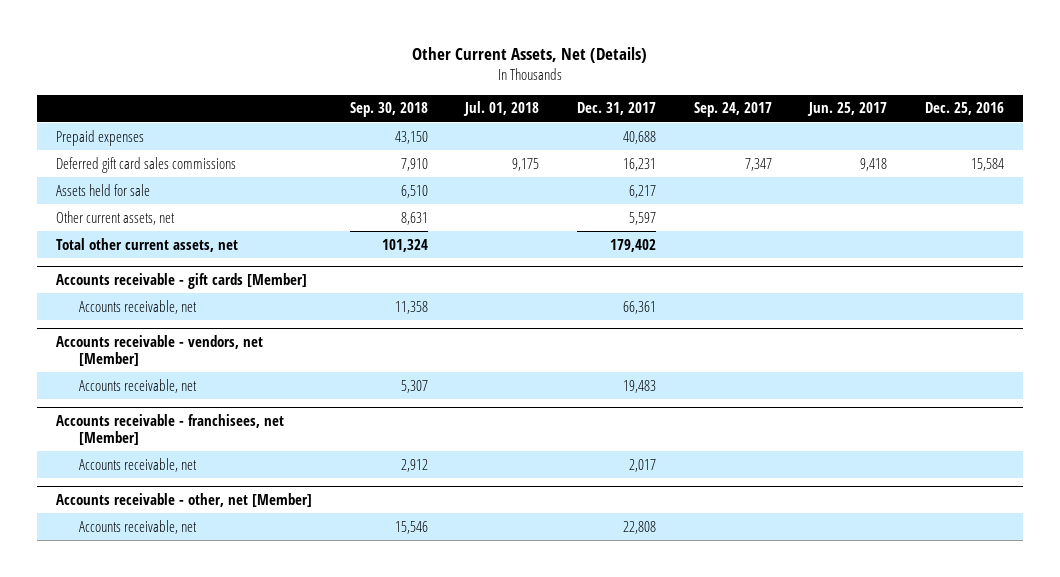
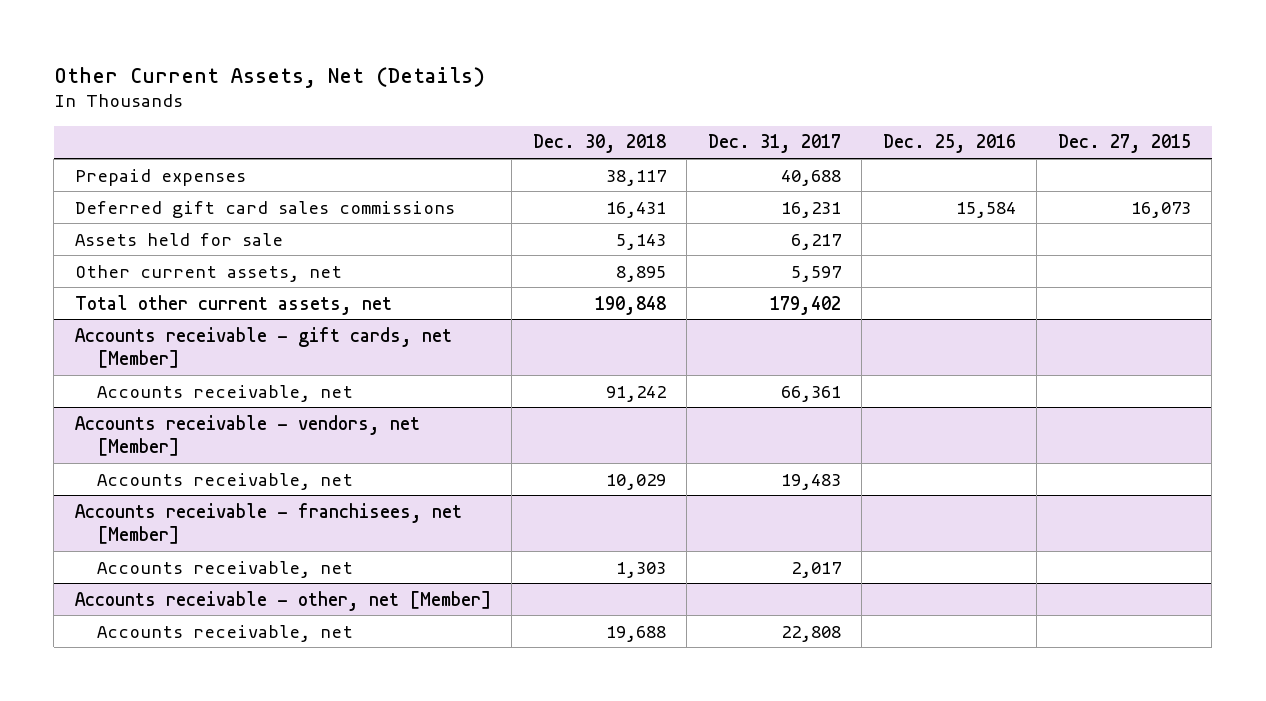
[349,102,428,118] Sep. 30, 2018 -> none
[463,101,540,117] Jul. 01, 2018 -> none
[693,102,772,118] Sep. 24, 2017 -> none
[807,102,888,117] Jun. 25, 2017 -> none
none -> [532,134,666,154] Dec. 30, 2018
none -> [1057,134,1191,154] Dec. 27, 2015
[55,273,307,290] Accounts receivable - gift cards [Member] -> [74,326,452,369] Accounts receivable - gift cards, net [Member]

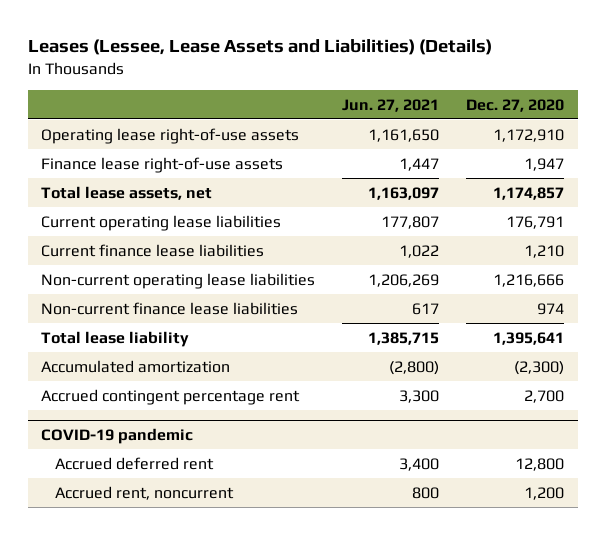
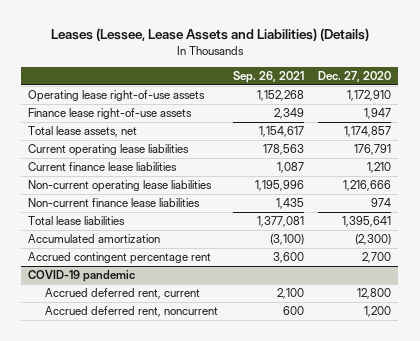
[342,98,440,112] Jun. 27, 2021 -> none
none -> [232,71,304,84] Sep. 26, 2021
[41,330,190,347] Total lease liability -> [28,216,126,226] Total lease liabilities
[54,456,214,470] Accrued deferred rent -> [45,288,201,300] Accrued deferred rent, current
[54,485,234,500] Accrued rent, noncurrent -> [45,306,219,318] Accrued deferred rent, noncurrent

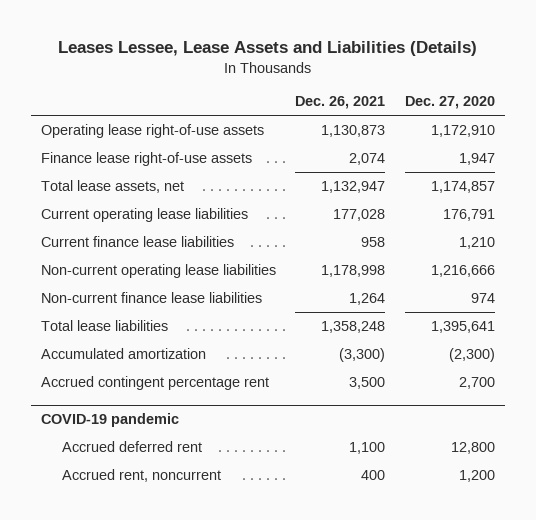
[50,28,369,42] Leases (Lessee, Lease Assets and Liabilities) (Details) -> [57,41,477,57] Leases Lessee, Lease Assets and Liabilities (Details)
[232,71,304,84] Sep. 26, 2021 -> none
none -> [295,96,386,110] Dec. 26, 2021
[45,288,201,300] Accrued deferred rent, current -> [62,440,203,452] Accrued deferred rent
[45,306,219,318] Accrued deferred rent, noncurrent -> [62,468,222,482] Accrued rent, noncurrent

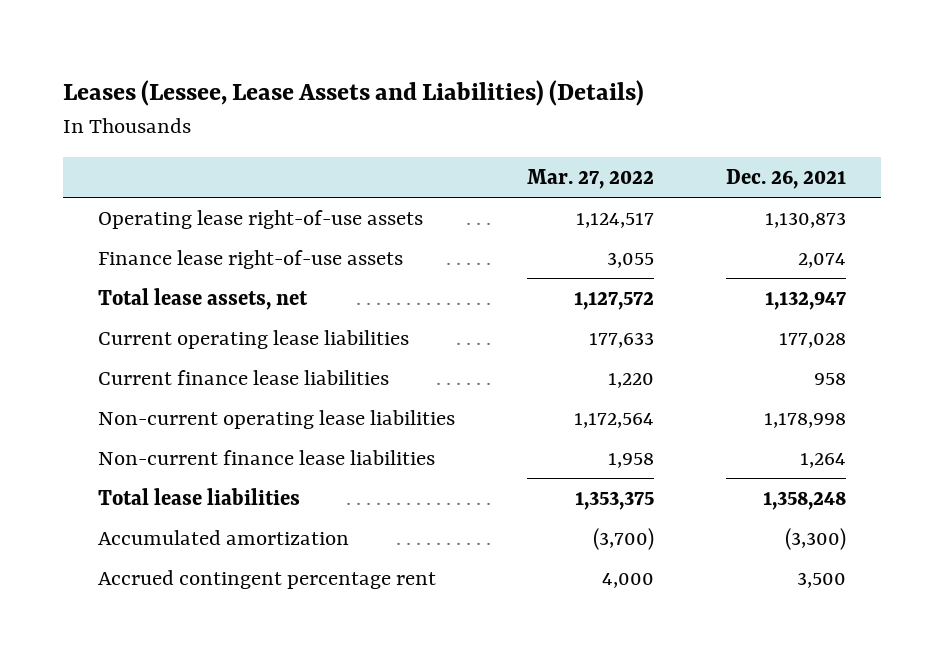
[57,41,477,57] Leases Lessee, Lease Assets and Liabilities (Details) -> [62,80,644,107] Leases (Lessee, Lease Assets and Liabilities) (Details)
[405,96,496,110] Dec. 27, 2020 -> none
none -> [526,168,654,189] Mar. 27, 2022
[40,412,179,427] COVID-19 pandemic -> none
[62,440,203,452] Accrued deferred rent -> none
[62,468,222,482] Accrued rent, noncurrent -> none

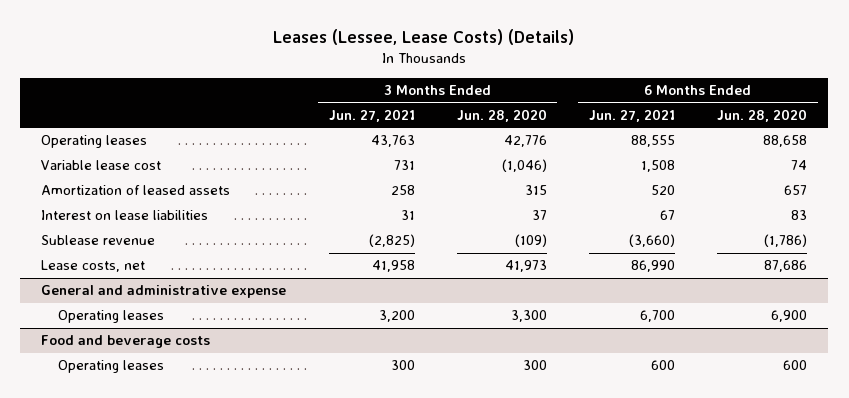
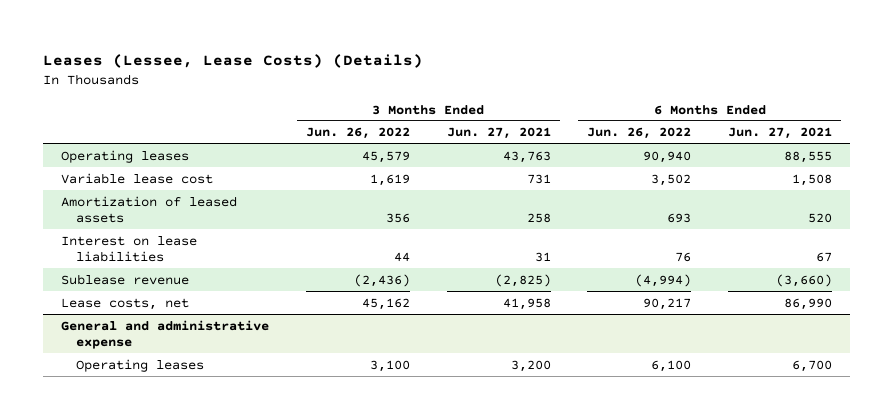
[456,108,547,122] Jun. 28, 2020 -> none
[717,108,808,122] Jun. 28, 2020 -> none
none -> [305,127,410,140] Jun. 26, 2022
none -> [587,127,692,140] Jun. 26, 2022
[41,335,211,349] Food and beverage costs -> none
[57,360,164,374] Operating leases -> none

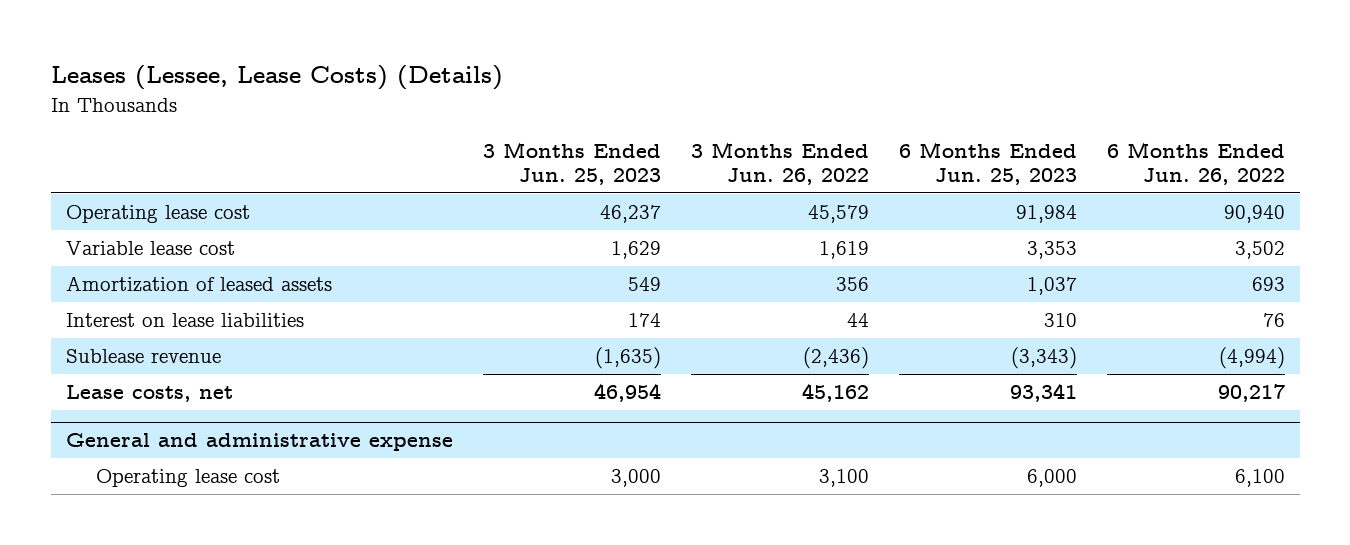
[446,127,551,140] Jun. 27, 2021 -> none
[727,127,832,140] Jun. 27, 2021 -> none
none -> [482,141,661,186] 3 Months Ended Jun. 25, 2023
none -> [898,141,1077,186] 6 Months Ended Jun. 25, 2023
[61,149,190,163] Operating leases -> [65,205,250,224] Operating lease cost
[75,358,204,372] Operating leases -> [96,469,281,488] Operating lease cost

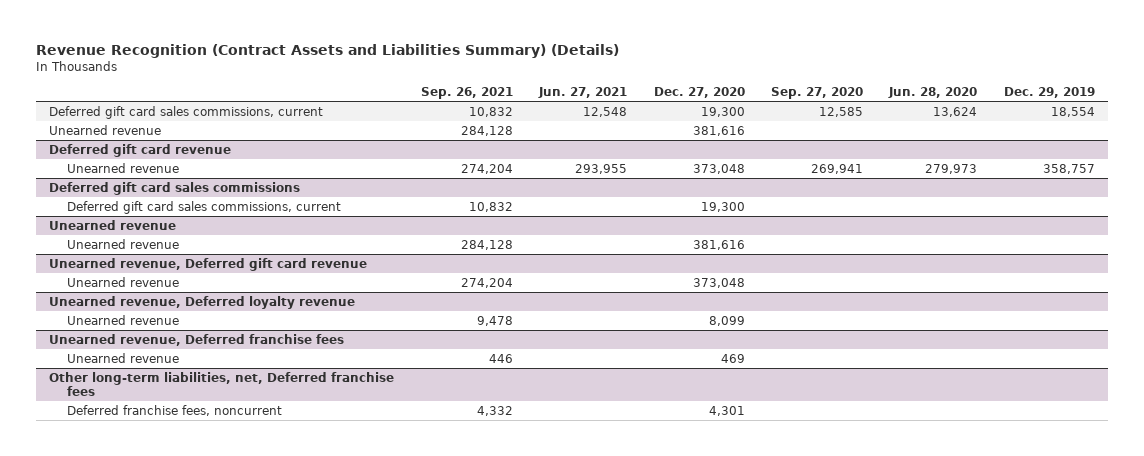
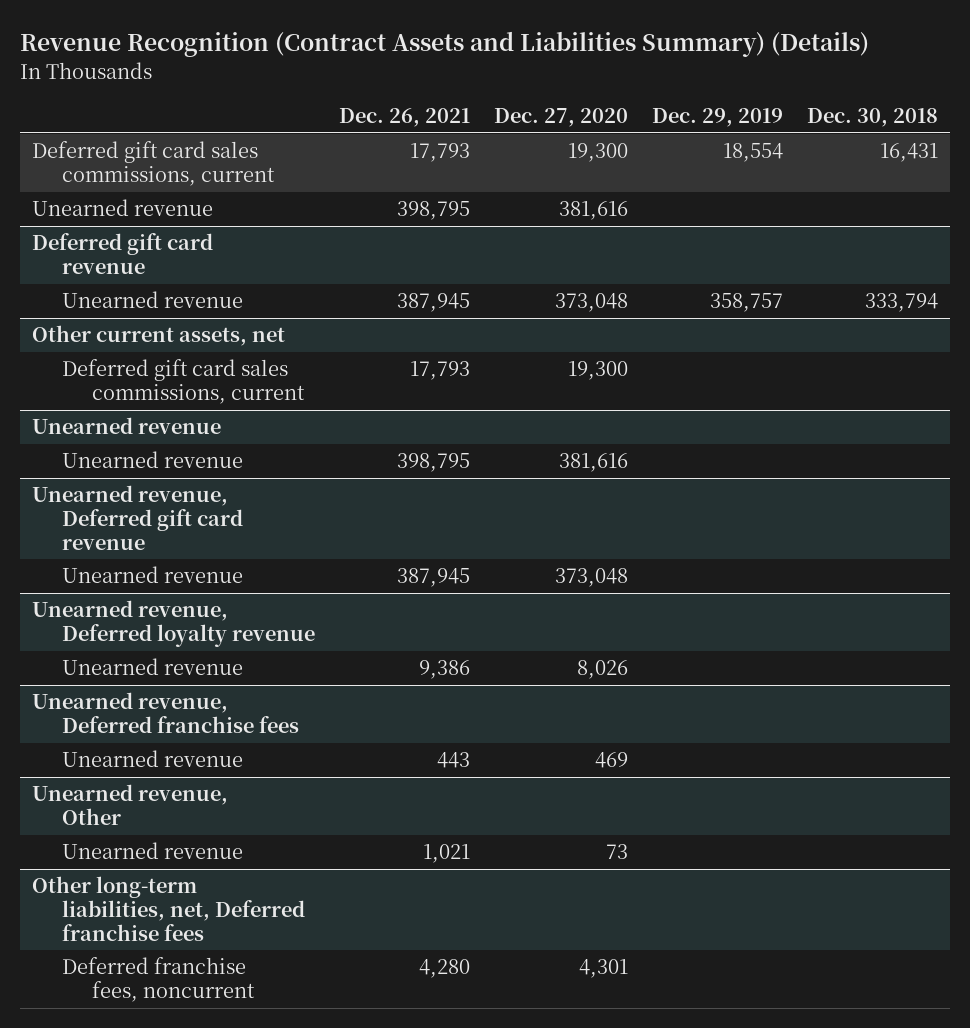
[420,87,513,100] Sep. 26, 2021 -> none
[538,87,628,99] Jun. 27, 2021 -> none
[771,87,864,100] Sep. 27, 2020 -> none
[888,87,978,99] Jun. 28, 2020 -> none
none -> [338,108,470,128] Dec. 26, 2021
none -> [806,108,938,128] Dec. 30, 2018
[49,181,301,195] Deferred gift card sales commissions -> [31,325,285,347] Other current assets, net
[708,315,745,326] 8,099 -> [576,660,628,680] 8,026
none -> [31,784,228,826] Unearned revenue, Other
none -> [62,842,244,860] Unearned revenue

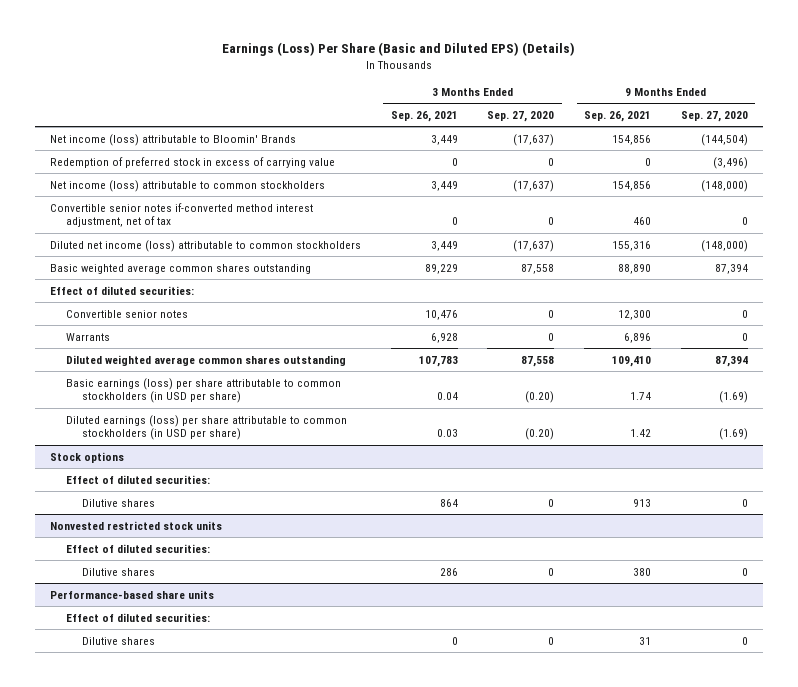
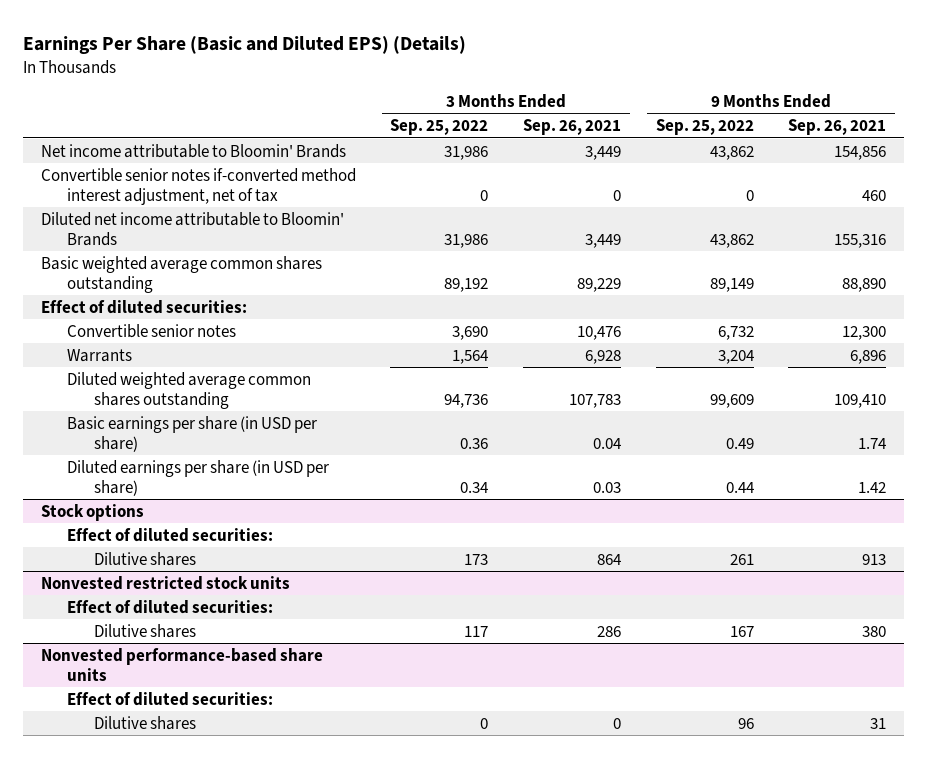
[221,42,575,57] Earnings (Loss) Per Share (Basic and Diluted EPS) (Details) -> [23,35,467,54] Earnings Per Share (Basic and Diluted EPS) (Details)
[487,111,555,123] Sep. 27, 2020 -> none
[680,111,748,123] Sep. 27, 2020 -> none
none -> [390,119,489,136] Sep. 25, 2022
none -> [655,119,754,136] Sep. 25, 2022
[49,156,335,168] Redemption of preferred stock in excess of carrying value -> none
[49,179,325,192] Net income (loss) attributable to common stockholders -> none
[49,133,296,146] Net income (loss) attributable to Bloomin' Brands -> [40,143,346,158] Net income attributable to Bloomin' Brands
[49,239,361,252] Diluted net income (loss) attributable to common stockholders -> [40,211,344,246] Diluted net income attributable to Bloomin' Brands
[65,377,341,404] Basic earnings (loss) per share attributable to common stockholders (in USD per share) -> [67,415,318,452] Basic earnings per share (in USD per share)
[65,414,347,441] Diluted earnings (loss) per share attributable to common stockholders (in USD per share) -> [67,459,330,496] Diluted earnings per share (in USD per share)
[49,589,214,599] Performance-based share units -> [40,647,323,681] Nonvested performance-based share units

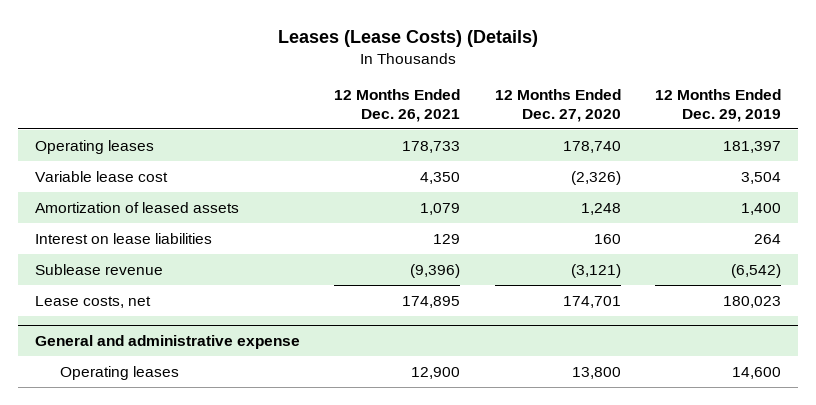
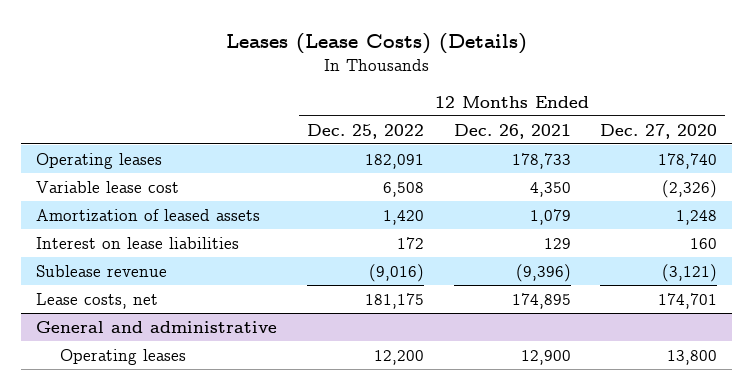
[654,89,781,122] 12 Months Ended Dec. 29, 2019 -> none
none -> [306,123,424,139] Dec. 25, 2022
[35,335,301,350] General and administrative expense -> [35,320,277,333] General and administrative

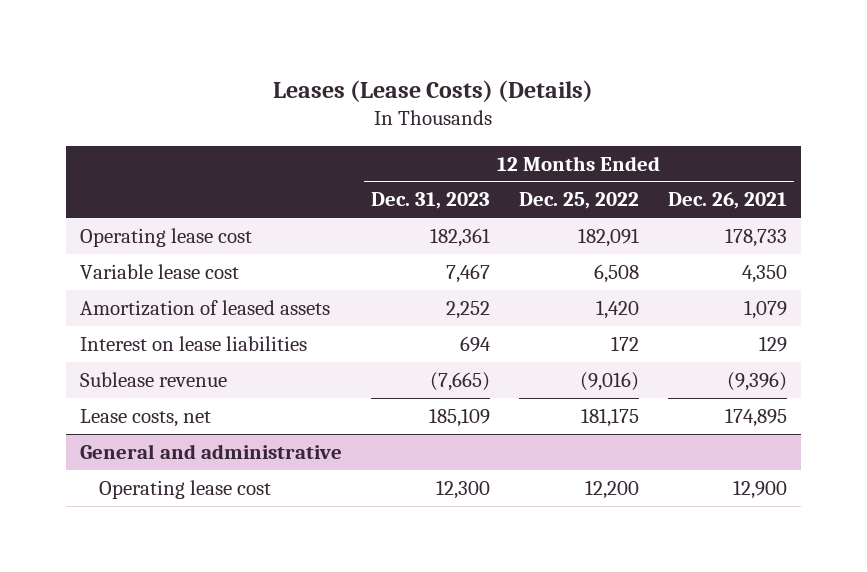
[600,123,718,139] Dec. 27, 2020 -> none
none -> [371,192,491,210] Dec. 31, 2023
[35,152,162,169] Operating leases -> [80,227,253,247] Operating lease cost
[59,348,186,365] Operating leases -> [98,479,271,499] Operating lease cost

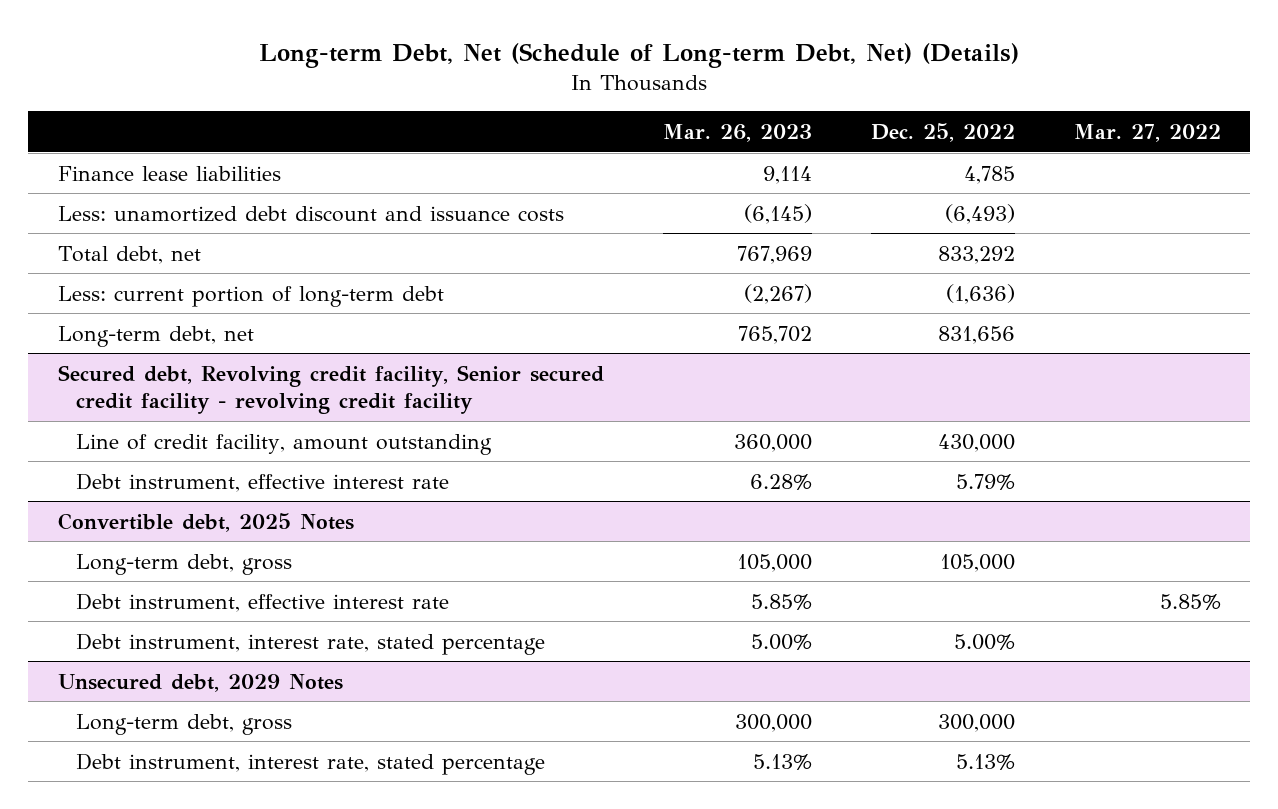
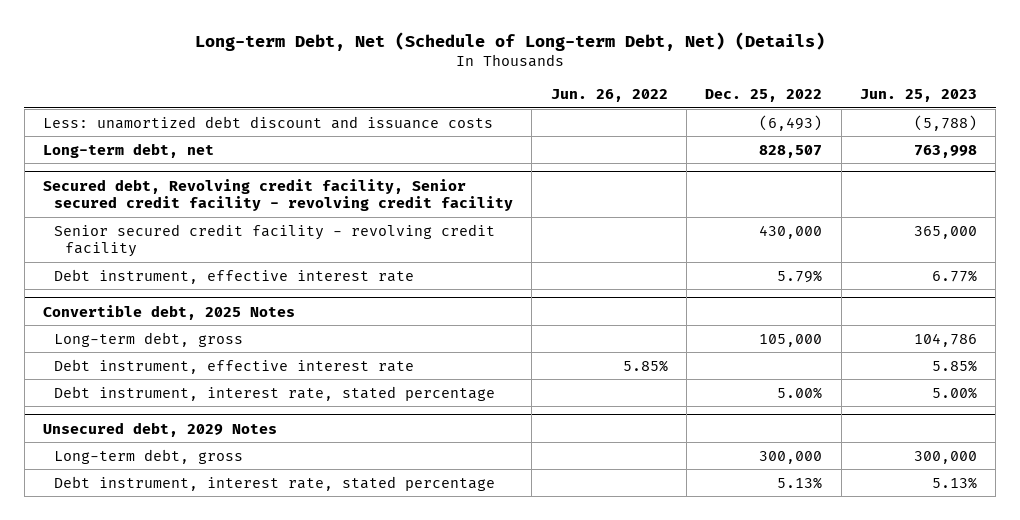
[662,123,812,142] Mar. 26, 2023 -> none
[1073,123,1221,142] Mar. 27, 2022 -> none
none -> [550,89,668,103] Jun. 26, 2022
none -> [860,89,978,103] Jun. 25, 2023
[57,165,281,181] Finance lease liabilities -> none
[57,245,201,264] Total debt, net -> none
[57,285,444,307] Less: current portion of long-term debt -> none
[937,325,1015,344] 831,656 -> [759,144,823,158] 828,507
[76,433,493,455] Line of credit facility, amount outstanding -> [53,223,495,258] Senior secured credit facility - revolving credit facility

